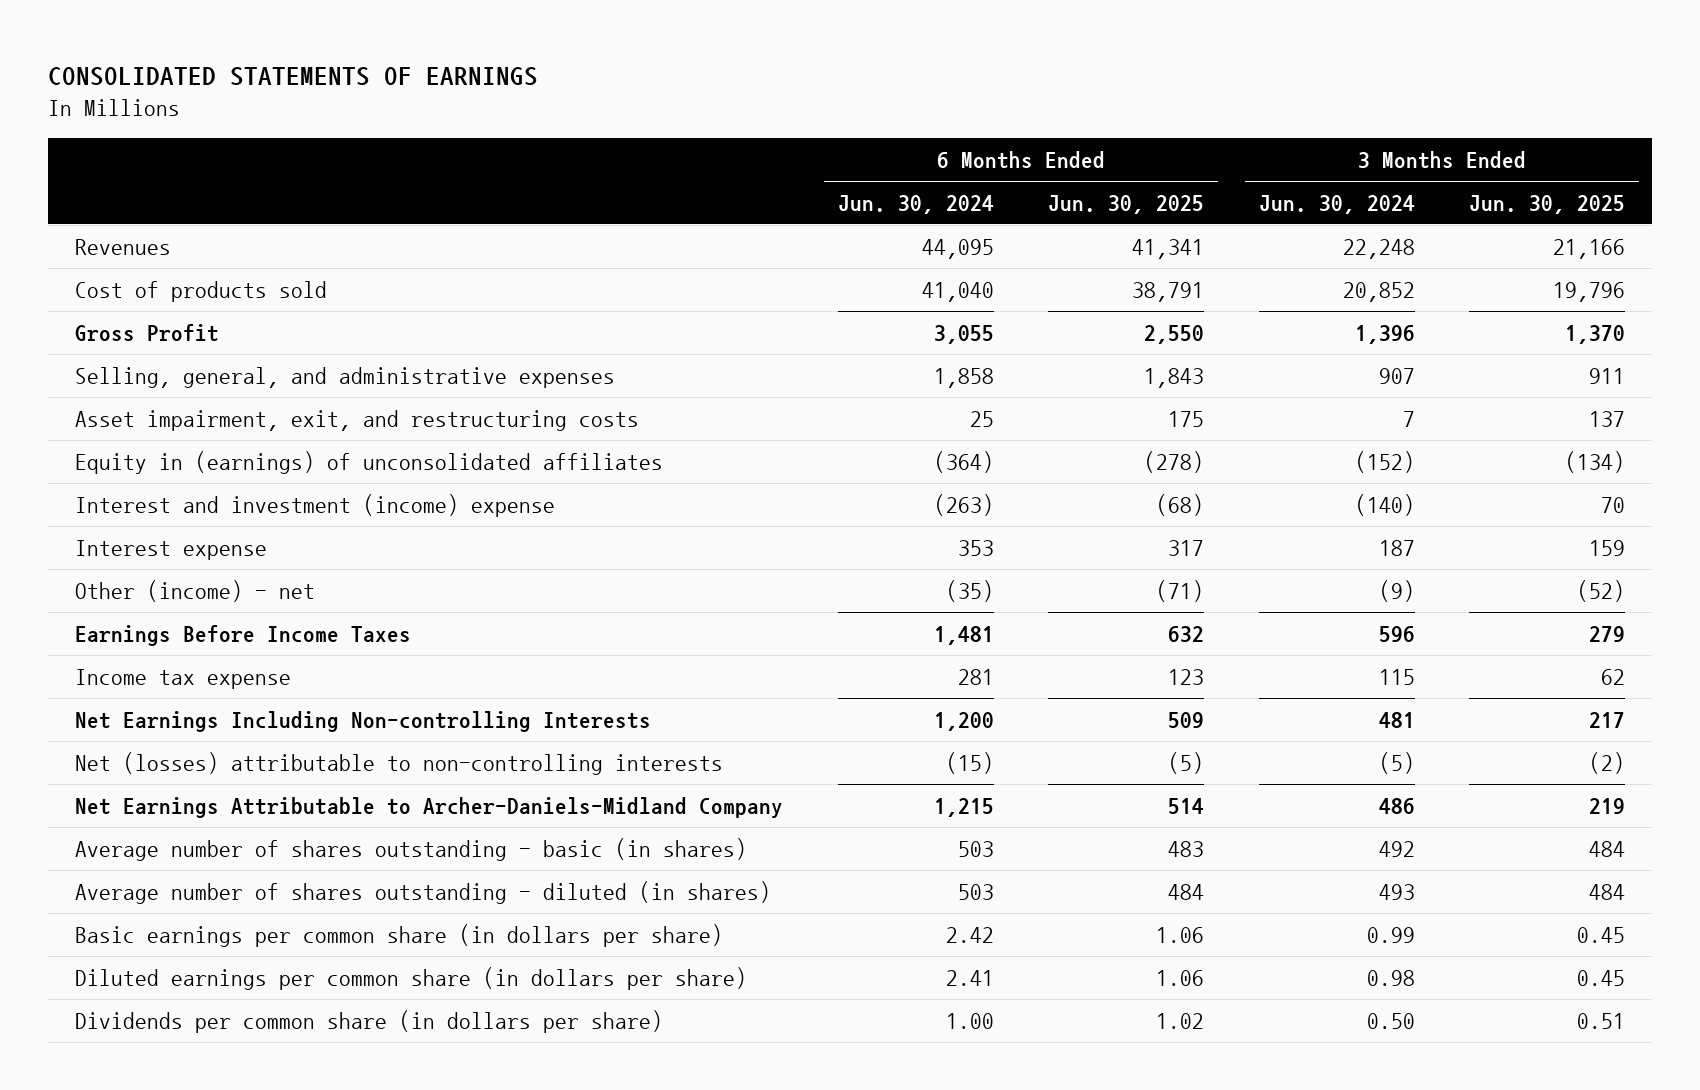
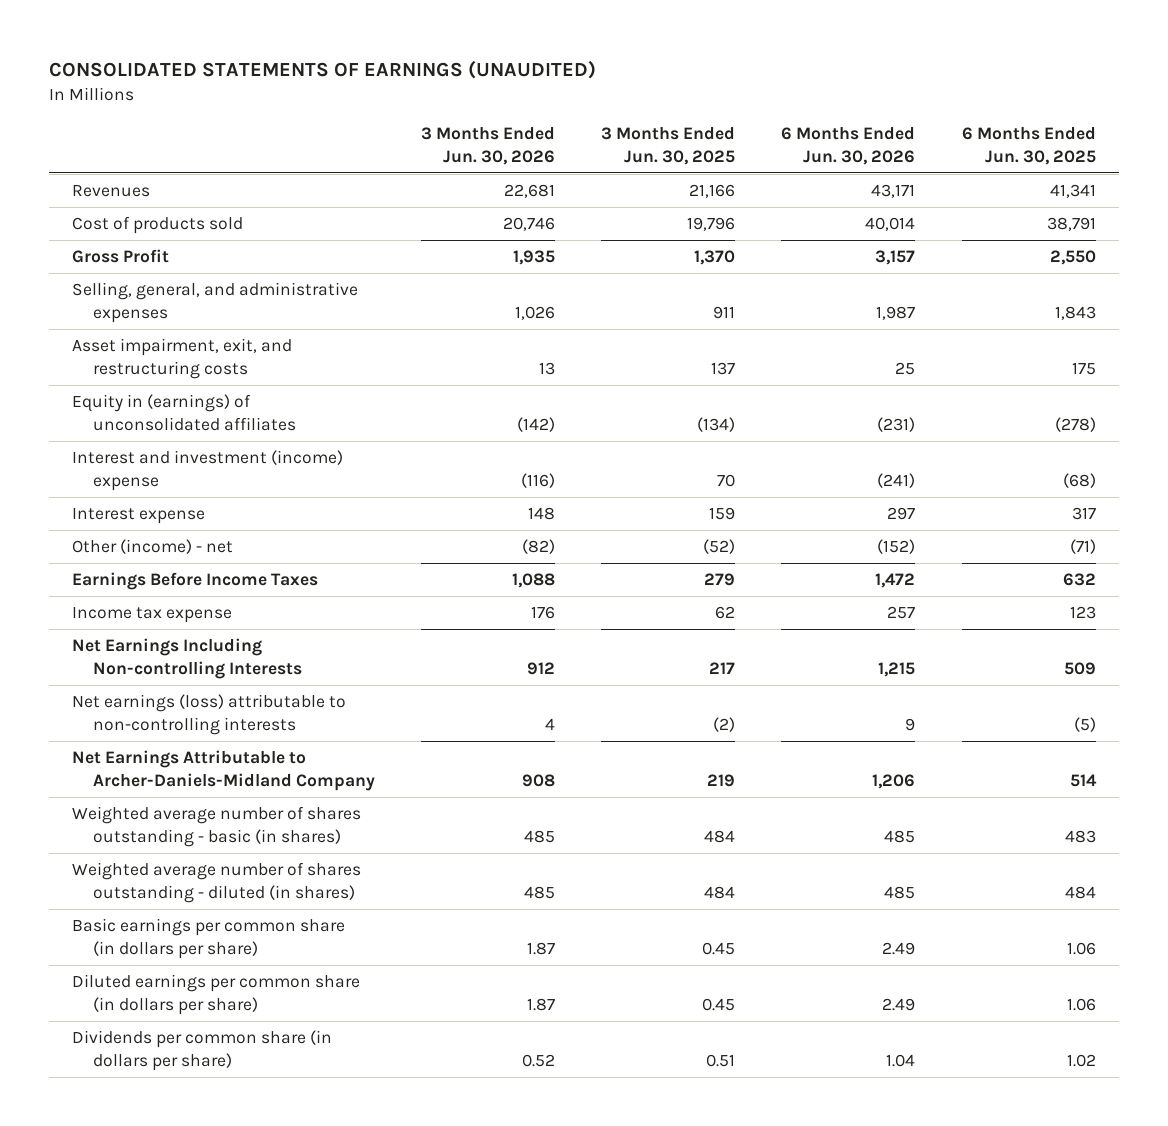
[47,66,538,86] CONSOLIDATED STATEMENTS OF EARNINGS -> [48,60,596,80] CONSOLIDATED STATEMENTS OF EARNINGS (UNAUDITED)
[837,194,994,214] Jun. 30, 2024 -> none
[1258,194,1415,214] Jun. 30, 2024 -> none
none -> [421,127,556,165] 3 Months Ended Jun. 30, 2026
none -> [781,127,916,165] 6 Months Ended Jun. 30, 2026
[75,751,724,775] Net (losses) attributable to non-controlling interests -> [72,694,347,735] Net earnings (loss) attributable to non-controlling interests
[75,837,748,861] Average number of shares outstanding - basic (in shares) -> [72,806,362,847] Weighted average number of shares outstanding - basic (in shares)
[75,880,772,904] Average number of shares outstanding - diluted (in shares) -> [72,862,362,903] Weighted average number of shares outstanding - diluted (in shares)

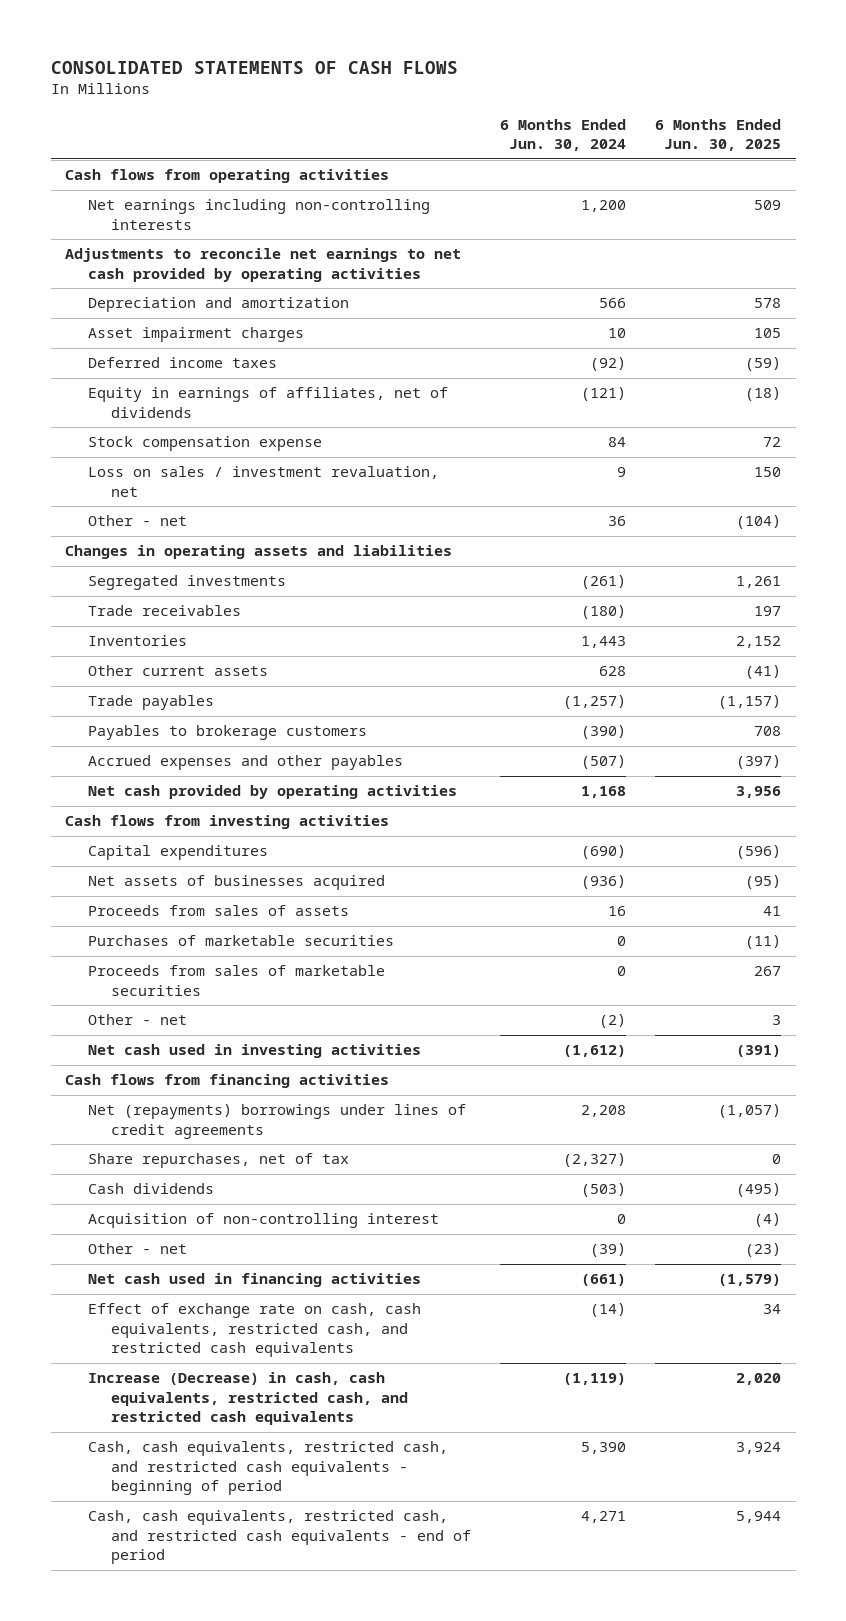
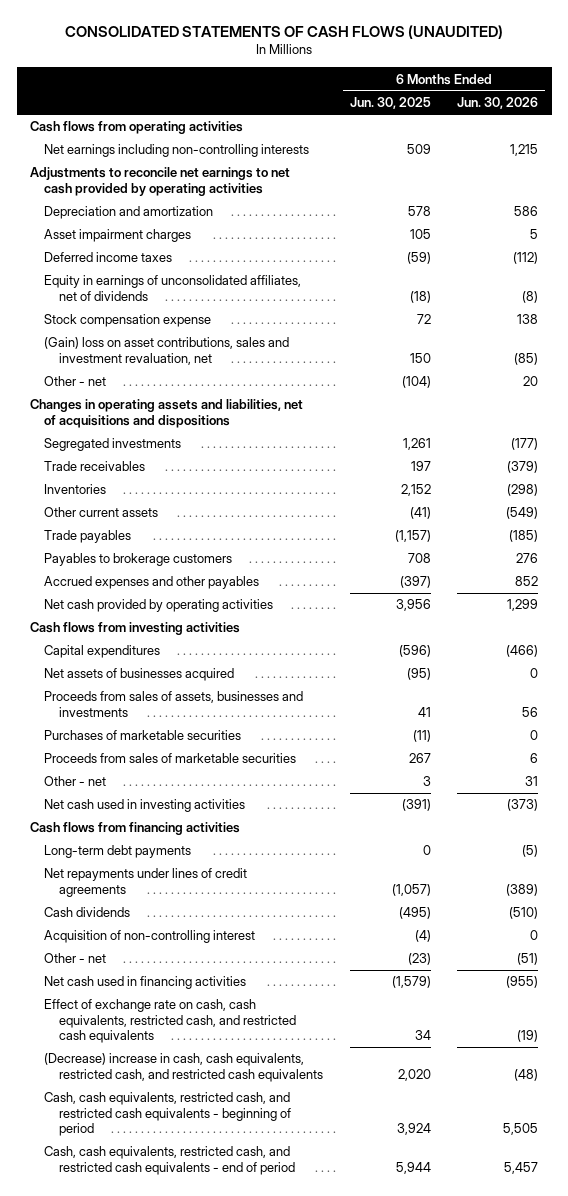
[50,61,458,75] CONSOLIDATED STATEMENTS OF CASH FLOWS -> [65,24,504,39] CONSOLIDATED STATEMENTS OF CASH FLOWS (UNAUDITED)
[499,118,626,152] 6 Months Ended Jun. 30, 2024 -> none
none -> [457,97,539,110] Jun. 30, 2026
[87,387,448,418] Equity in earnings of affiliates, net of dividends -> [44,275,302,301] Equity in earnings of unconsolidated affiliates, net of dividends
[87,466,439,497] Loss on sales / investment revaluation, net -> [44,337,290,365] (Gain) loss on asset contributions, sales and investment revaluation, net
[65,545,453,560] Changes in operating assets and liabilities -> [29,399,303,428] Changes in operating assets and liabilities, net of acquisitions and dispositions
[87,905,349,917] Proceeds from sales of assets -> [44,691,304,717] Proceeds from sales of assets, businesses and investments
[87,1153,349,1169] Share repurchases, net of tax -> none
none -> [44,845,192,859] Long-term debt payments
[87,1104,466,1139] Net (repayments) borrowings under lines of credit agreements -> [44,868,248,897] Net repayments under lines of credit agreements
[87,1372,408,1426] Increase (Decrease) in cash, cash equivalents, restricted cash, and restricted cash equivalents -> [44,1053,323,1082] (Decrease) increase in cash, cash equivalents, restricted cash, and restricted cash equivalents

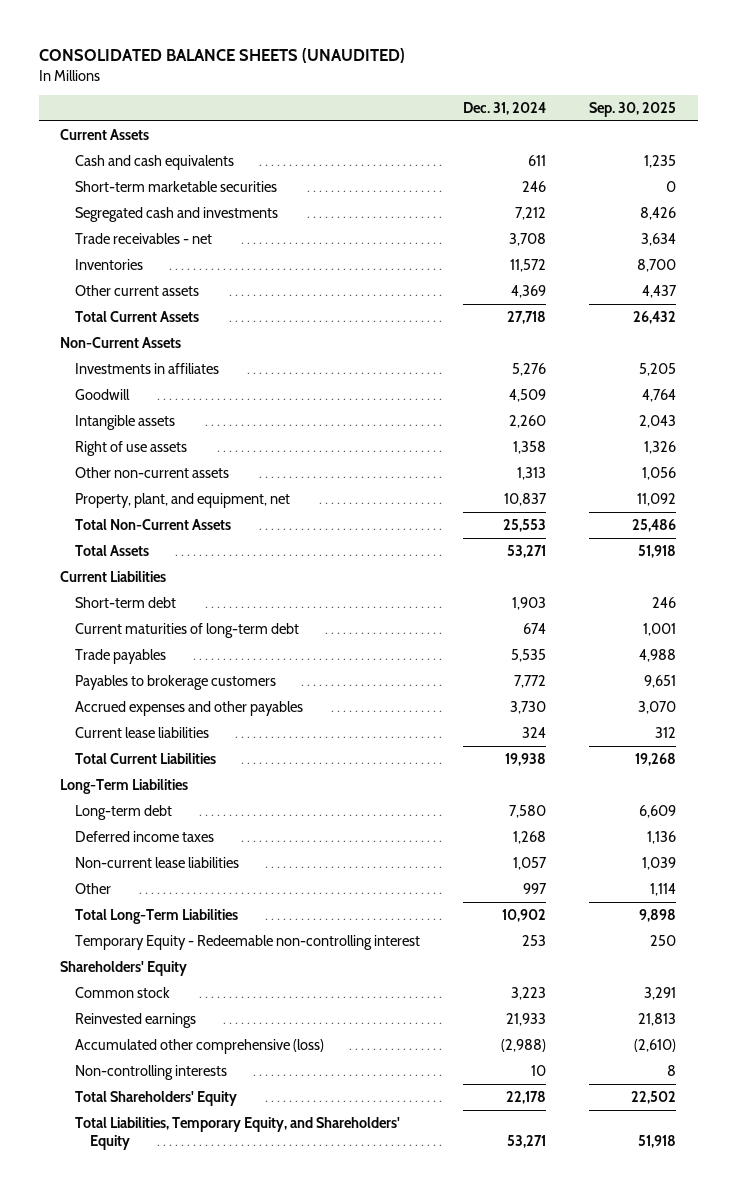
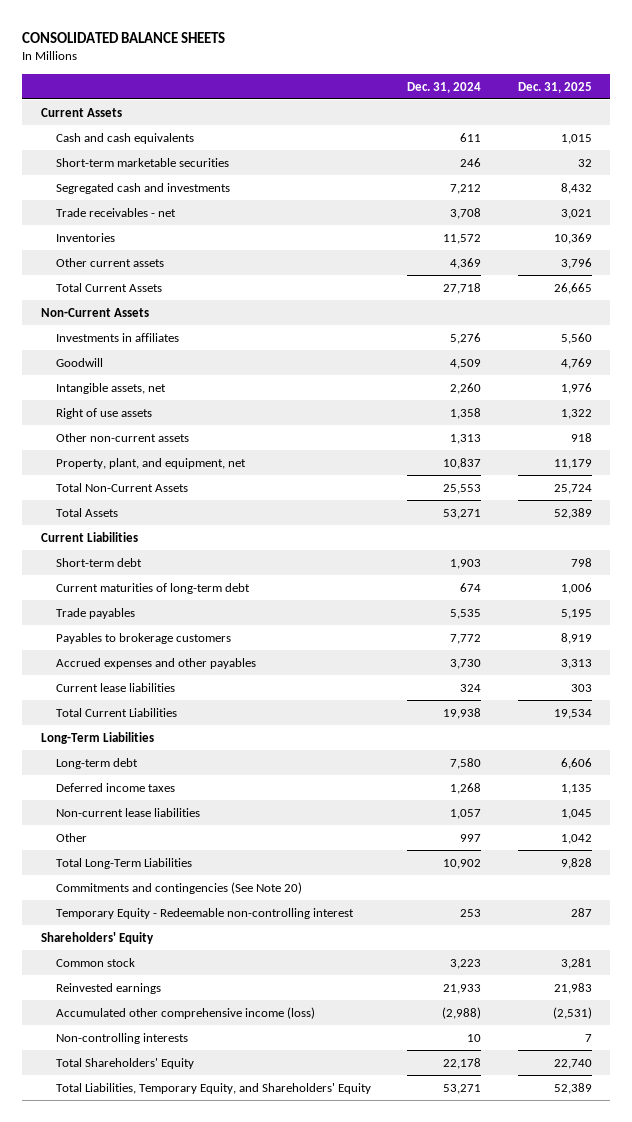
[38,48,405,64] CONSOLIDATED BALANCE SHEETS (UNAUDITED) -> [22,31,226,43] CONSOLIDATED BALANCE SHEETS
[589,102,677,118] Sep. 30, 2025 -> none
none -> [517,81,592,93] Dec. 31, 2025
[75,414,176,430] Intangible assets -> [55,382,166,394] Intangible assets, net
none -> [55,881,302,894] Commitments and contingencies (See Note 20)
[75,1038,325,1054] Accumulated other comprehensive (loss) -> [55,1006,315,1019] Accumulated other comprehensive income (loss)

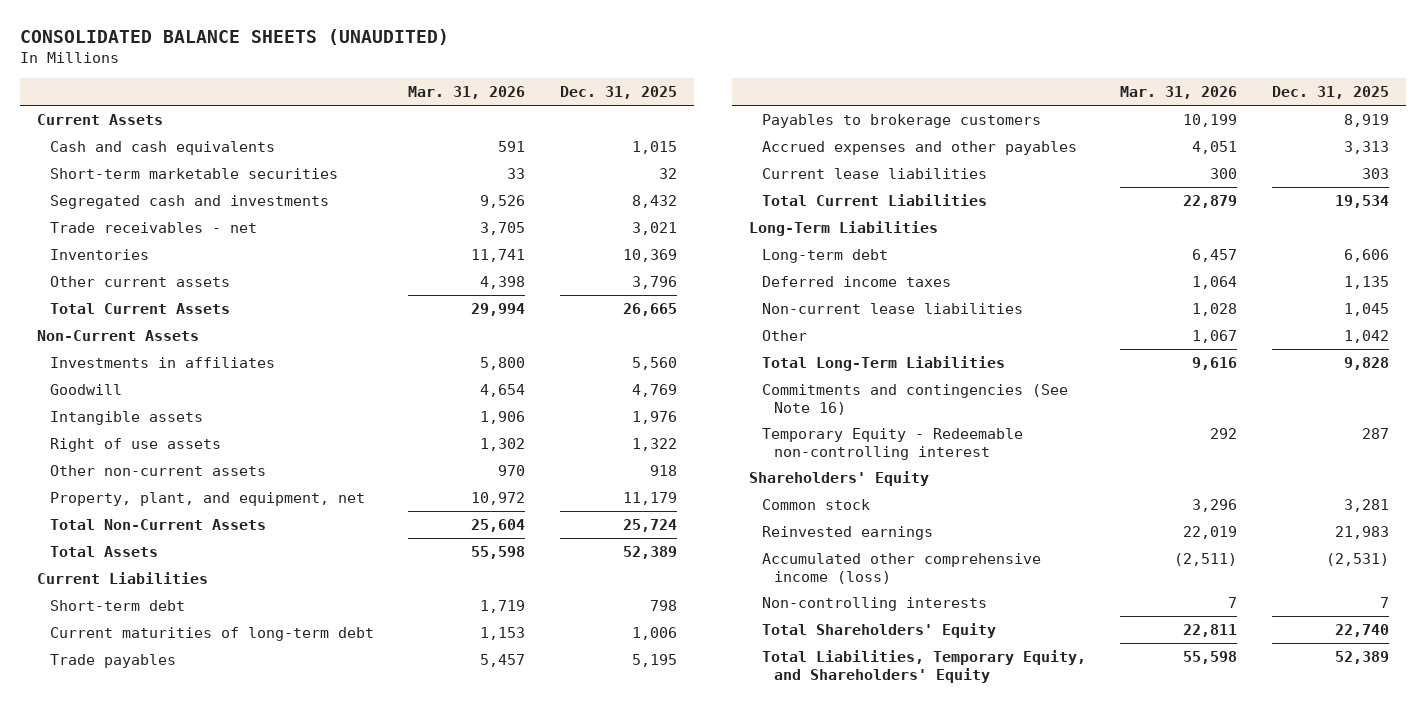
[22,31,226,43] CONSOLIDATED BALANCE SHEETS -> [19,29,449,46] CONSOLIDATED BALANCE SHEETS (UNAUDITED)
[407,81,482,93] Dec. 31, 2024 -> none
none -> [408,86,526,100] Mar. 31, 2026
[55,382,166,394] Intangible assets, net -> [49,410,203,425] Intangible assets
[55,881,302,894] Commitments and contingencies (See Note 20) -> [761,383,1068,415] Commitments and contingencies (See Note 16)

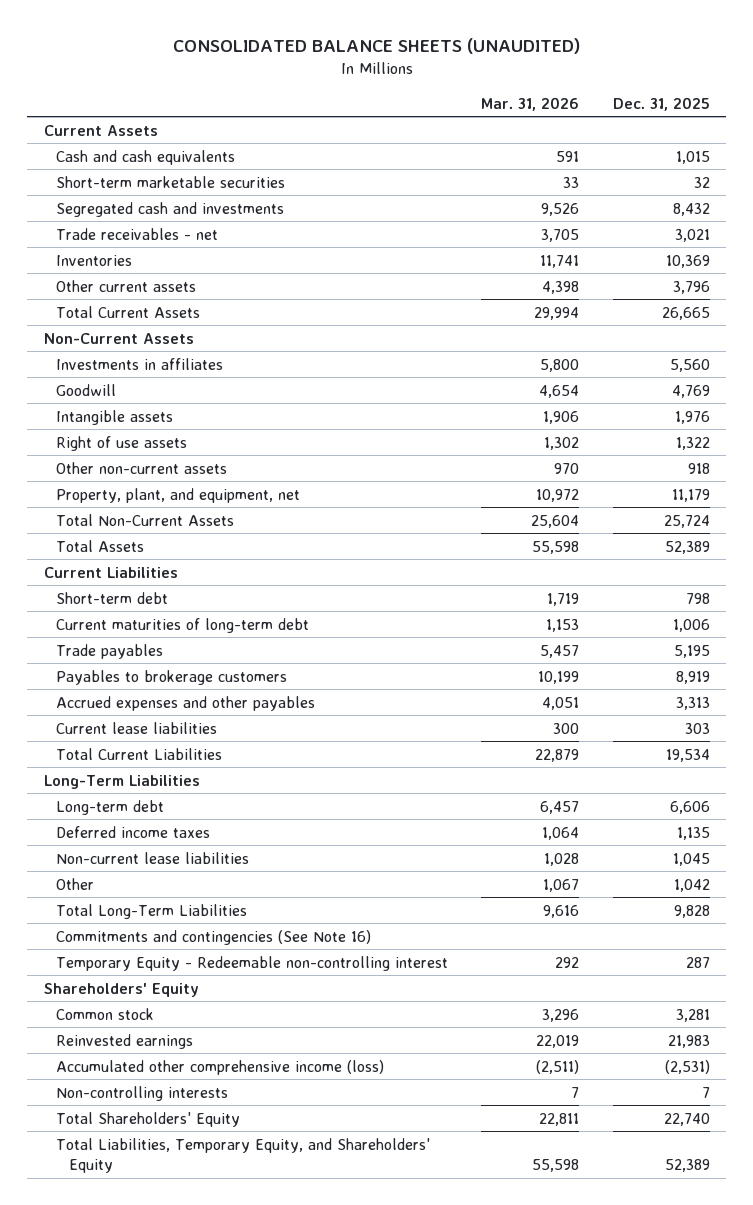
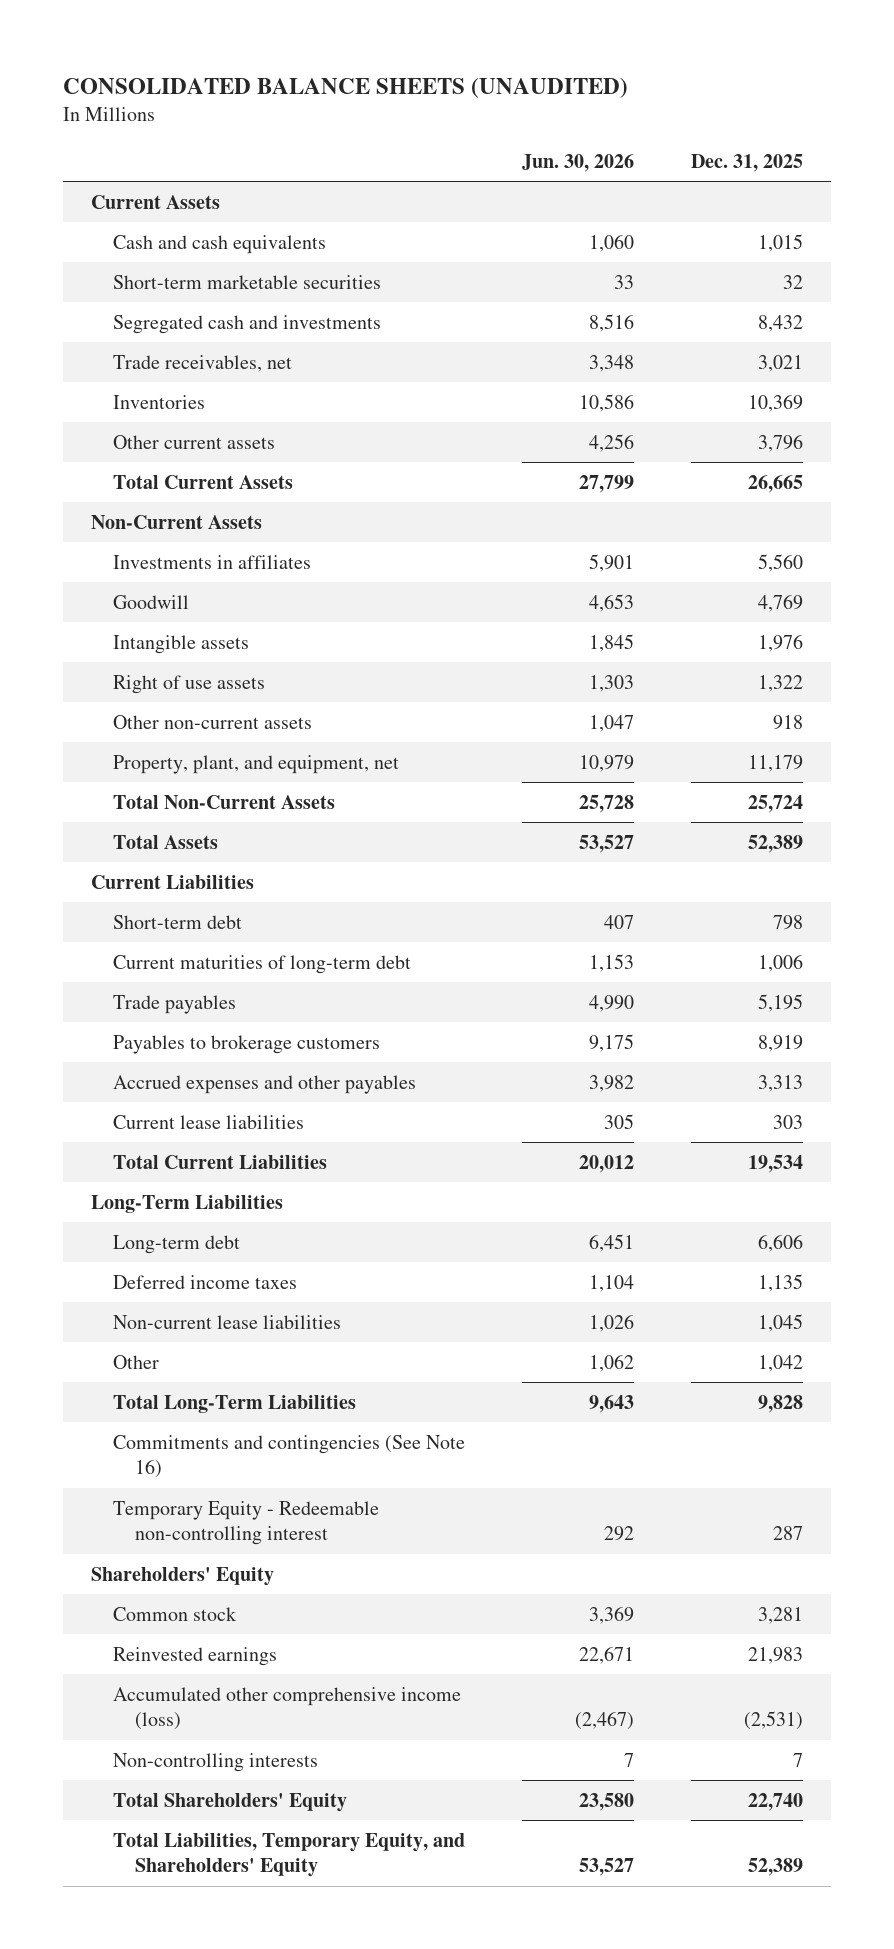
[481,96,580,111] Mar. 31, 2026 -> none
none -> [521,153,634,172] Jun. 30, 2026
[56,227,219,240] Trade receivables - net -> [113,354,293,372] Trade receivables, net

